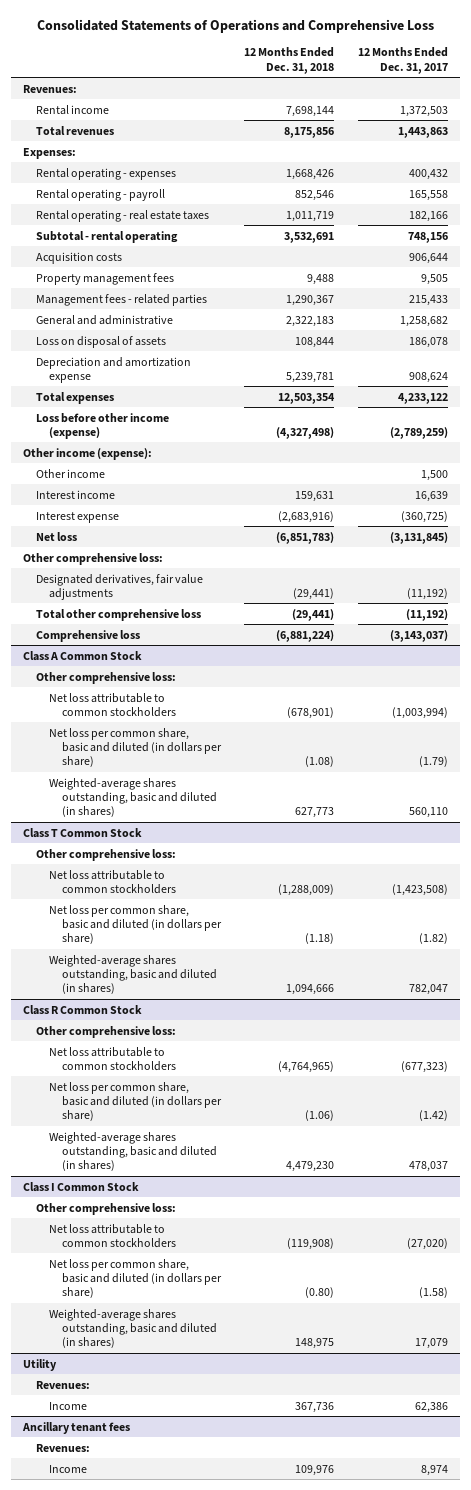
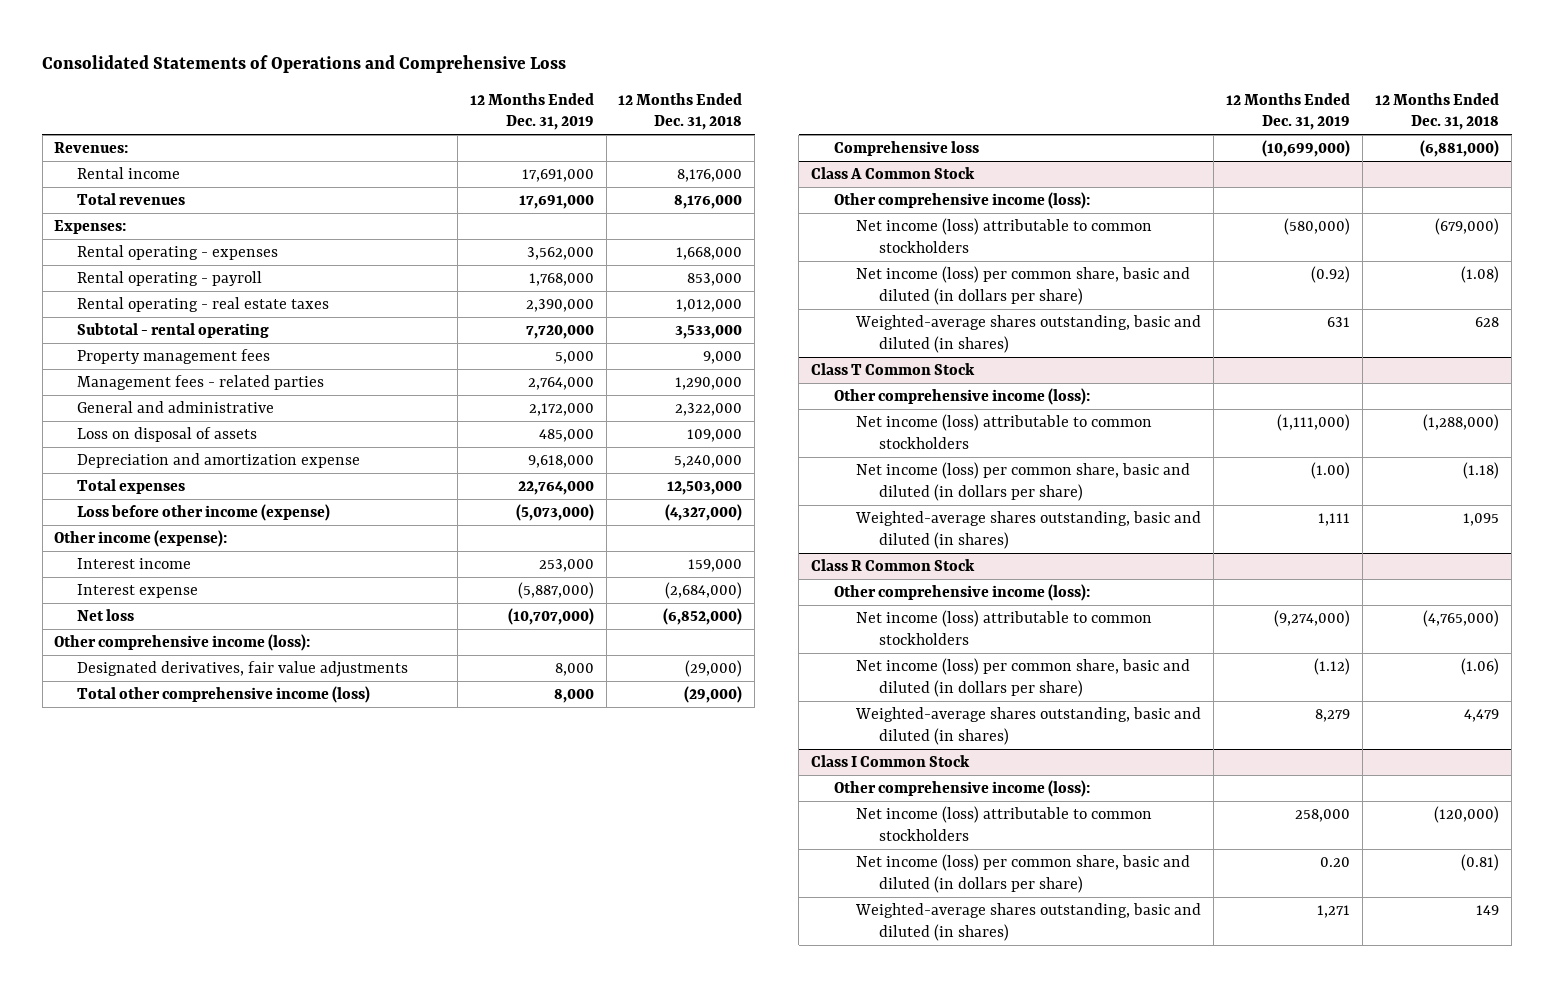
[358,47,449,74] 12 Months Ended Dec. 31, 2017 -> none
none -> [469,92,594,131] 12 Months Ended Dec. 31, 2019
[286,105,335,117] 7,698,144 -> [677,169,743,183] 8,176,000
[284,126,335,138] 8,175,856 -> [674,195,743,210] 8,176,000
[35,251,122,264] Acquisition costs -> none
[286,168,335,180] 1,668,426 -> [676,247,743,261] 1,668,000
[295,189,335,201] 852,546 -> [687,273,743,287] 853,000
[286,210,335,222] 1,011,719 -> [676,299,743,313] 1,012,000
[284,231,335,243] 3,532,691 -> [675,325,743,340] 3,533,000
[307,273,335,285] 9,488 -> [703,351,743,365] 9,000
[286,294,335,306] 1,290,367 -> [675,377,743,391] 1,290,000
[286,315,335,327] 2,322,183 -> [675,403,743,417] 2,322,000
[295,336,335,348] 108,844 -> [687,429,743,443] 109,000
[286,371,335,383] 5,239,781 -> [674,455,743,469] 5,240,000
[278,392,336,404] 12,503,354 -> [667,481,743,496] 12,503,000
[276,426,335,439] (4,327,498) -> [665,504,743,522] (4,327,000)
[35,468,105,478] Other income -> none
[295,490,335,502] 159,631 -> [688,559,743,573] 159,000
[278,510,335,523] (2,683,916) -> [665,582,743,600] (2,684,000)
[276,531,335,544] (6,851,783) -> [663,608,743,626] (6,852,000)
[22,552,163,565] Other comprehensive loss: -> [54,634,311,652] Other comprehensive income (loss):
[293,587,335,600] (29,441) -> [685,660,743,678] (29,000)
[35,608,201,621] Total other comprehensive loss -> [77,686,371,704] Total other comprehensive income (loss)
[292,608,335,621] (29,441) -> [684,686,743,704] (29,000)
[276,629,335,642] (6,881,224) -> [1420,140,1500,158] (6,881,000)
[35,671,176,684] Other comprehensive loss: -> [833,192,1090,210] Other comprehensive income (loss):
[48,692,176,717] Net loss attributable to common stockholders -> [856,218,1153,253] Net income (loss) attributable to common stockholders
[287,706,335,719] (678,901) -> [1435,218,1500,236] (679,000)
[48,727,222,768] Net loss per common share, basic and diluted (in dollars per share) -> [856,266,1191,305] Net income (loss) per common share, basic and diluted (in dollars per share)
[295,807,335,819] 627,773 -> [1475,317,1500,328] 628
[35,848,176,861] Other comprehensive loss: -> [833,388,1090,406] Other comprehensive income (loss):
[48,869,176,894] Net loss attributable to common stockholders -> [856,414,1153,449] Net income (loss) attributable to common stockholders
[278,883,335,896] (1,288,009) -> [1423,414,1500,432] (1,288,000)
[48,904,222,945] Net loss per common share, basic and diluted (in dollars per share) -> [856,462,1191,501] Net income (loss) per common share, basic and diluted (in dollars per share)
[286,984,335,996] 1,094,666 -> [1463,513,1500,527] 1,095
[35,1025,176,1038] Other comprehensive loss: -> [833,584,1090,602] Other comprehensive income (loss):
[48,1046,176,1071] Net loss attributable to common stockholders -> [856,610,1153,645] Net income (loss) attributable to common stockholders
[278,1060,335,1073] (4,764,965) -> [1423,610,1500,628] (4,765,000)
[48,1081,222,1122] Net loss per common share, basic and diluted (in dollars per share) -> [856,658,1191,697] Net income (loss) per common share, basic and diluted (in dollars per share)
[286,1161,335,1173] 4,479,230 -> [1464,709,1500,723] 4,479
[22,1358,57,1371] Utility -> none
[35,1380,90,1389] Revenues: -> none
[48,1401,87,1410] Income -> none
[21,1421,130,1434] Ancillary tenant fees -> none
[35,1443,90,1452] Revenues: -> none
[48,1464,87,1473] Income -> none
[35,1202,176,1215] Other comprehensive loss: -> [833,780,1090,798] Other comprehensive income (loss):
[48,1223,176,1248] Net loss attributable to common stockholders -> [856,806,1153,841] Net income (loss) attributable to common stockholders
[287,1237,335,1250] (119,908) -> [1434,806,1500,824] (120,000)
[48,1258,222,1299] Net loss per common share, basic and diluted (in dollars per share) -> [856,854,1191,893] Net income (loss) per common share, basic and diluted (in dollars per share)
[305,1287,335,1299] (0.80) -> [1461,854,1500,872] (0.81)
[295,1338,335,1350] 148,975 -> [1476,905,1500,916] 149

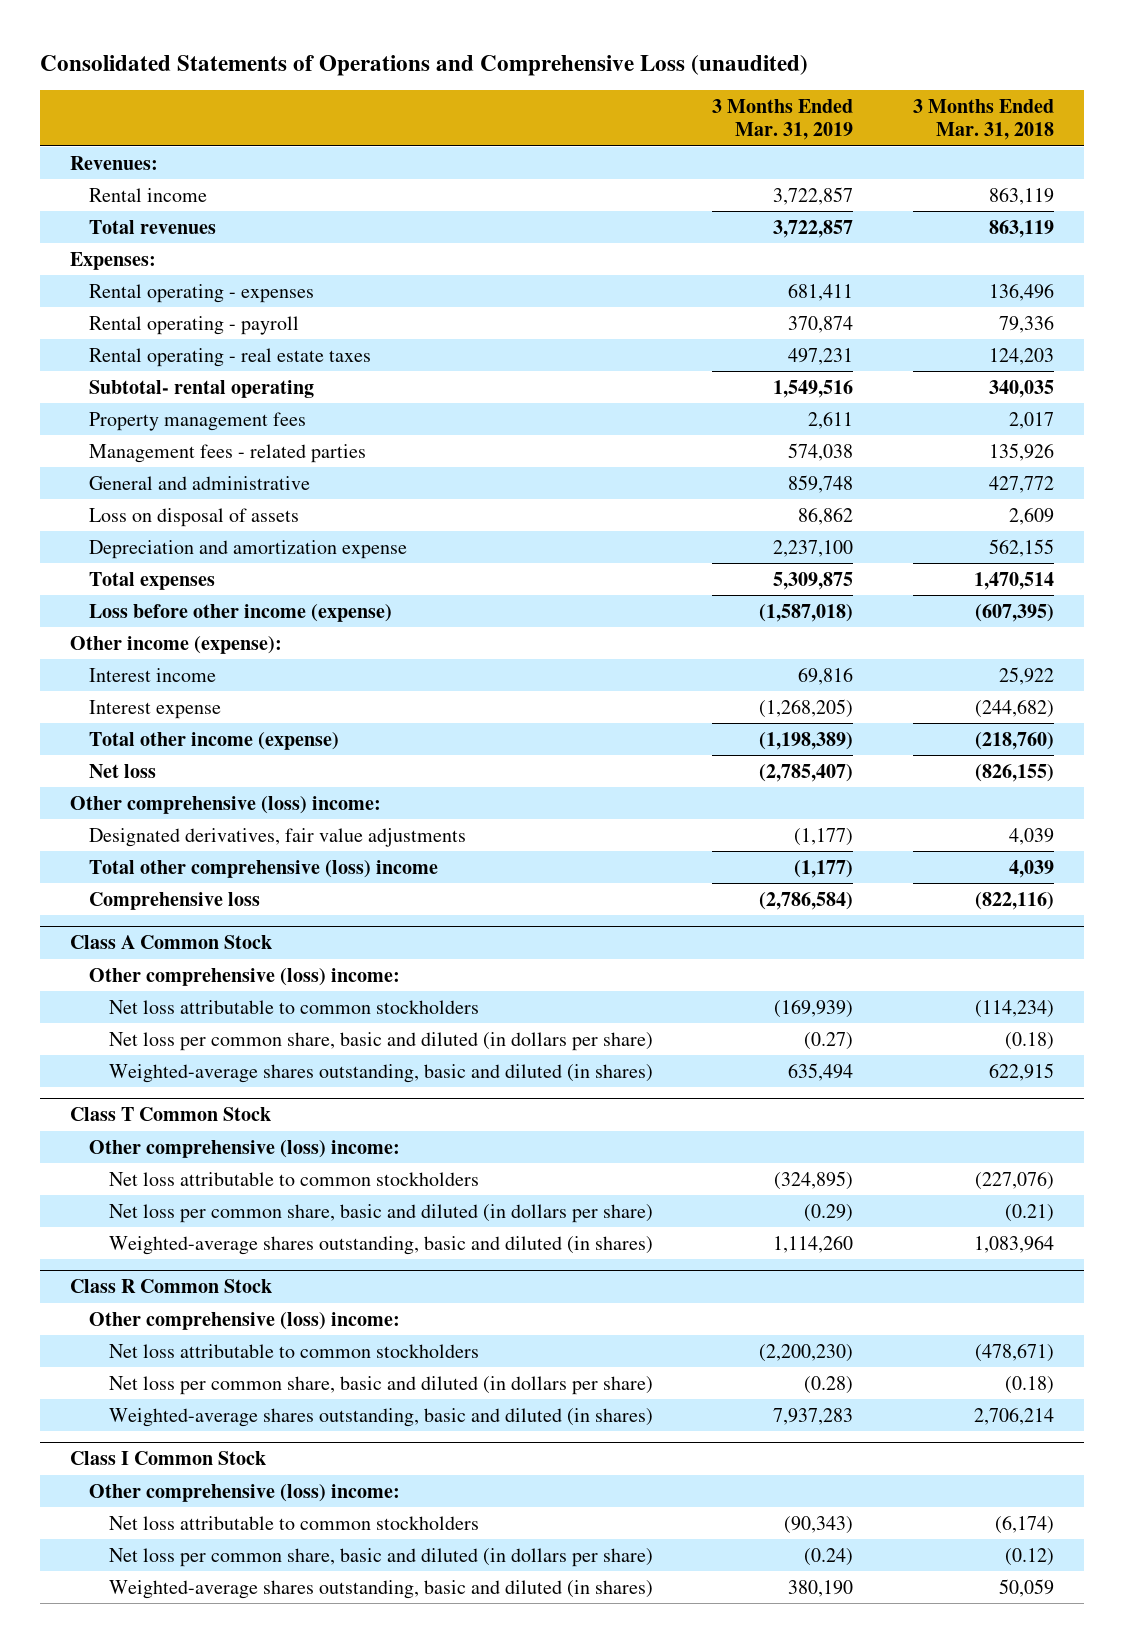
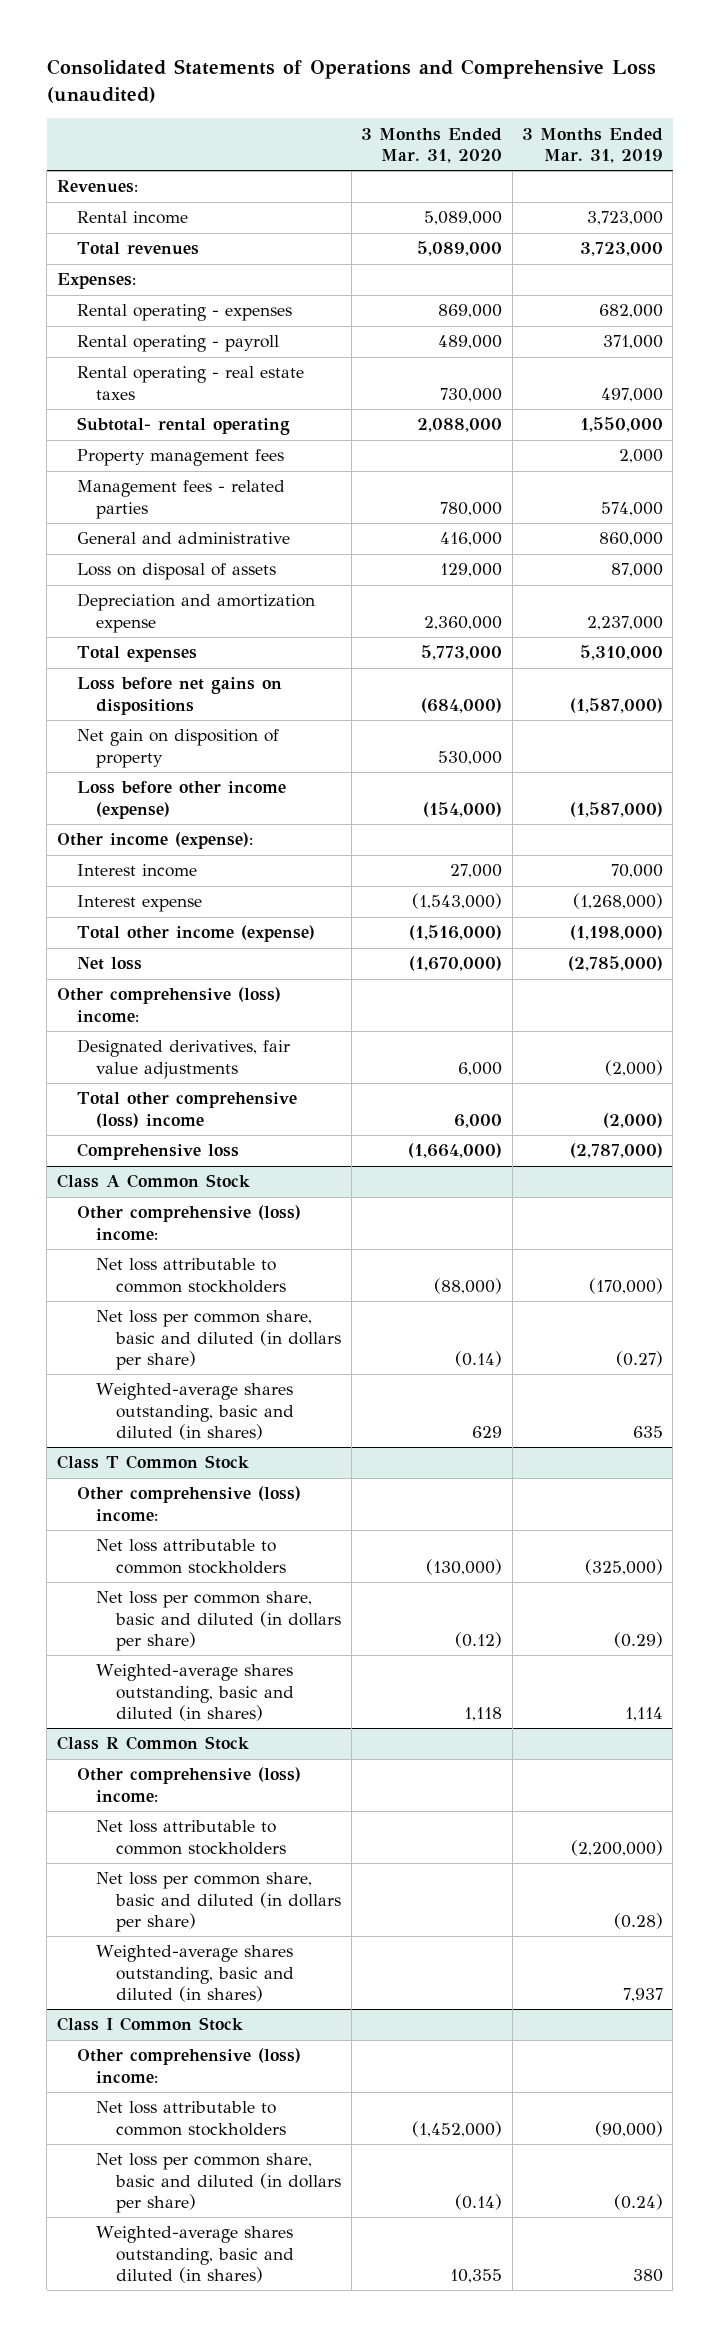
[912,99,1054,141] 3 Months Ended Mar. 31, 2018 -> none
none -> [361,127,503,163] 3 Months Ended Mar. 31, 2020
[773,186,854,205] 3,722,857 -> [586,211,663,226] 3,723,000
[773,219,854,238] 3,722,857 -> [579,242,663,257] 3,723,000
[788,282,854,301] 681,411 -> [598,304,663,319] 682,000
[788,315,854,333] 370,874 -> [602,335,663,350] 371,000
[788,347,854,365] 497,231 -> [600,387,663,402] 497,000
[773,379,854,398] 1,549,516 -> [579,417,663,433] 1,550,000
[808,410,854,429] 2,611 -> [618,449,663,464] 2,000
[788,442,854,461] 574,038 -> [600,501,663,516] 574,000
[788,474,854,493] 859,748 -> [598,532,663,547] 860,000
[798,506,854,525] 86,862 -> [610,563,663,578] 87,000
[773,539,854,557] 2,237,100 -> [586,615,663,630] 2,237,000
[773,571,854,590] 5,309,875 -> [579,645,663,661] 5,310,000
none -> [76,677,282,715] Loss before net gains on dispositions
none -> [76,729,279,768] Net gain on disposition of property
[759,603,854,622] (1,587,018) -> [569,801,663,817] (1,587,000)
[798,666,854,685] 69,816 -> [610,864,663,879] 70,000
[759,698,854,718] (1,268,205) -> [572,893,663,910] (1,268,000)
[759,731,854,750] (1,198,389) -> [569,925,663,941] (1,198,000)
[759,763,854,782] (2,785,407) -> [567,956,663,972] (2,785,000)
[794,827,854,846] (1,177) -> [604,1059,663,1076] (2,000)
[794,859,854,878] (1,177) -> [602,1112,663,1128] (2,000)
[759,891,854,910] (2,786,584) -> [569,1143,663,1159] (2,787,000)
[774,998,854,1018] (169,939) -> [588,1277,663,1294] (170,000)
[788,1062,854,1081] 635,494 -> [632,1425,663,1438] 635
[774,1170,854,1190] (324,895) -> [584,1558,663,1575] (325,000)
[773,1234,854,1253] 1,114,260 -> [624,1706,663,1721] 1,114
[759,1343,854,1362] (2,200,230) -> [570,1839,663,1856] (2,200,000)
[773,1407,854,1425] 7,937,283 -> [622,1987,663,2002] 7,937
[784,1515,854,1534] (90,343) -> [594,2120,663,2137] (90,000)
[788,1579,854,1597] 380,190 -> [632,2268,663,2282] 380

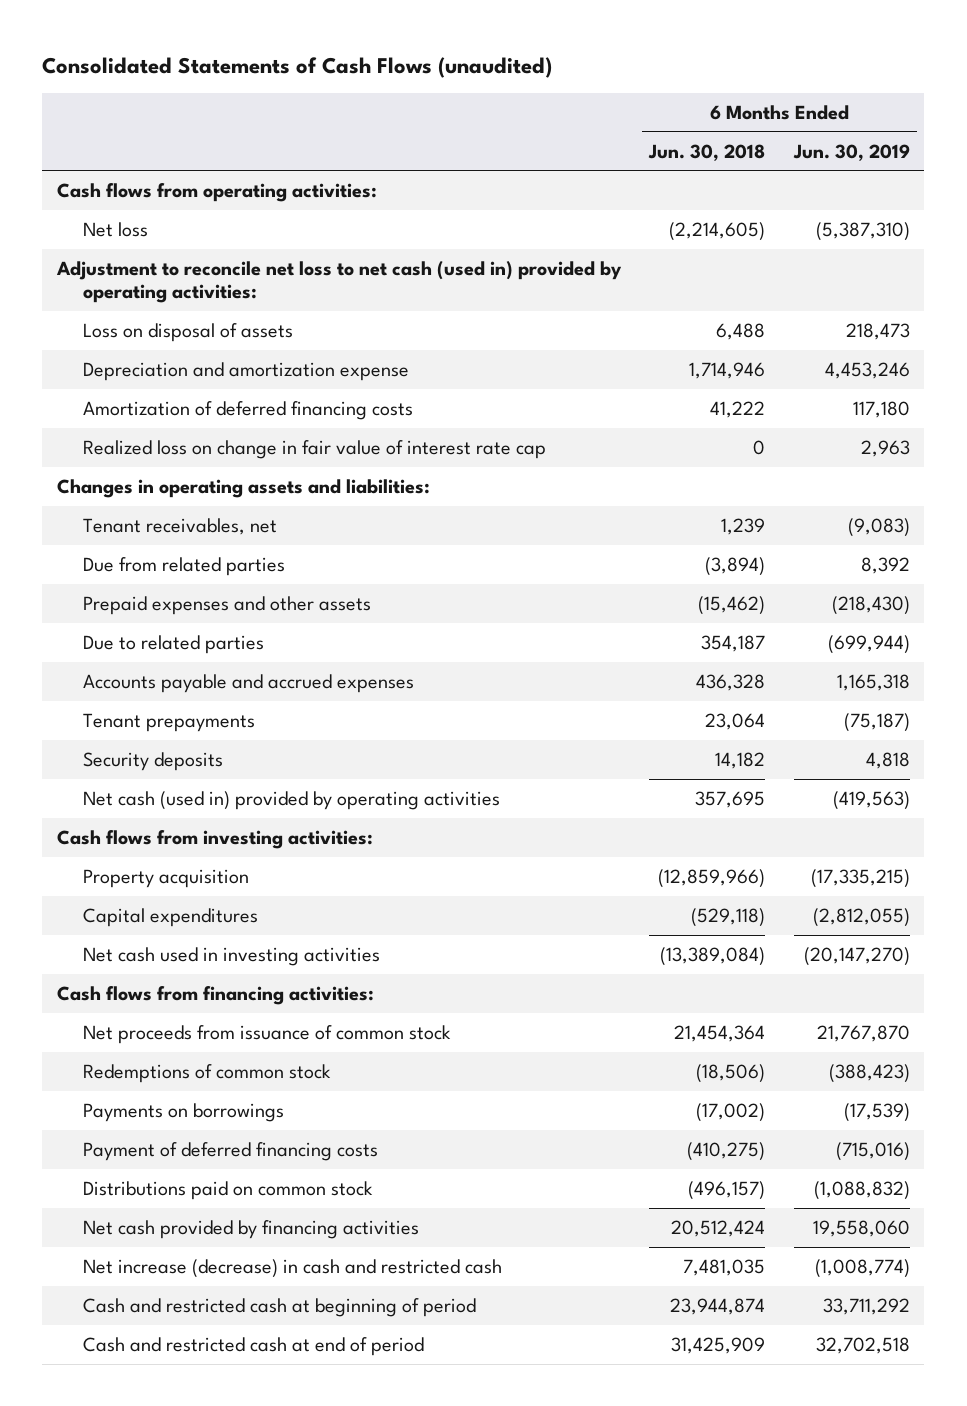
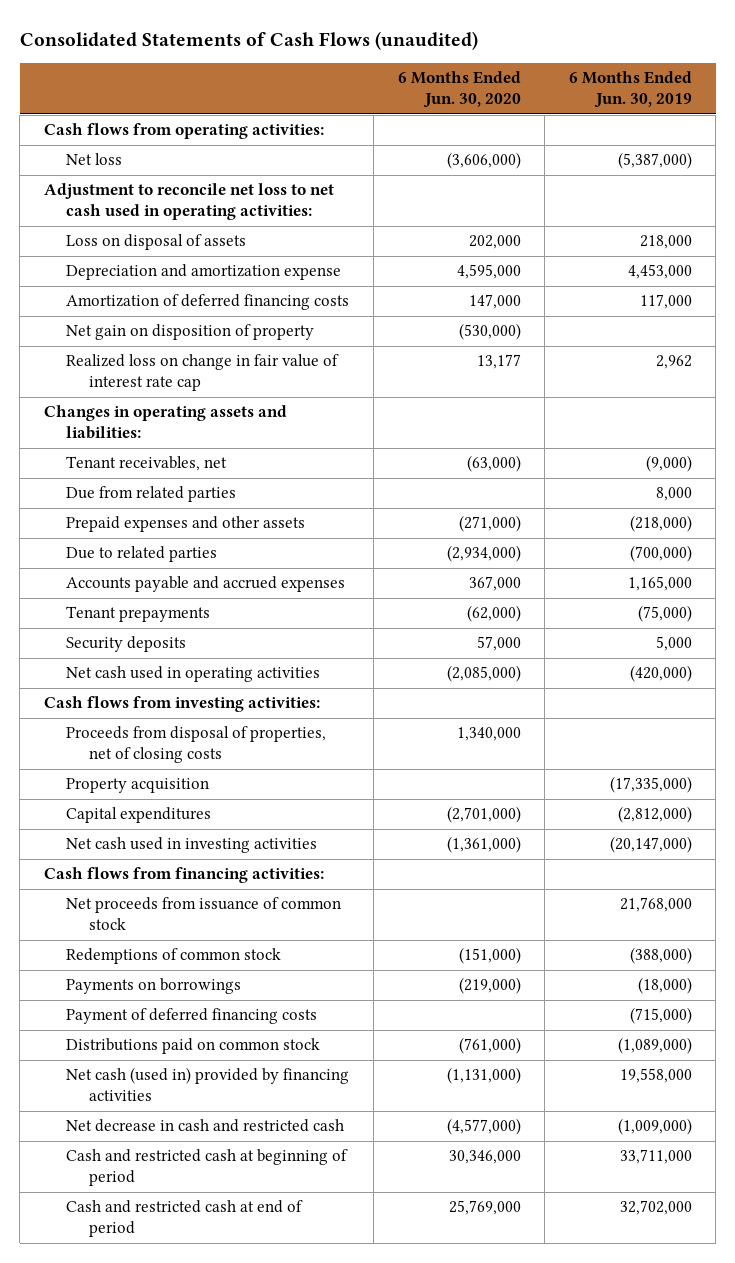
[648,143,766,161] Jun. 30, 2018 -> none
none -> [397,71,521,109] 6 Months Ended Jun. 30, 2020
[816,221,911,241] (5,387,310) -> [617,152,692,170] (5,387,000)
[55,260,622,303] Adjustment to reconcile net loss to net cash (used in) provided by operating activities: -> [43,183,334,221] Adjustment to reconcile net loss to net cash used in operating activities:
[846,322,911,340] 218,473 -> [639,235,692,250] 218,000
[825,361,911,379] 4,453,246 -> [627,264,692,280] 4,453,000
[853,400,911,418] 117,180 -> [639,294,692,310] 117,000
none -> [66,324,315,341] Net gain on disposition of property
[861,439,911,457] 2,963 -> [655,355,692,370] 2,962
[848,517,911,537] (9,083) -> [645,455,692,473] (9,000)
[861,556,911,574] 8,392 -> [655,487,692,502] 8,000
[832,595,911,615] (218,430) -> [629,515,692,533] (218,000)
[828,634,911,654] (699,944) -> [629,545,692,563] (700,000)
[837,673,911,691] 1,165,318 -> [627,576,692,592] 1,165,000
[844,712,911,732] (75,187) -> [637,605,692,623] (75,000)
[866,751,911,769] 4,818 -> [655,636,692,652] 5,000
[83,790,501,810] Net cash (used in) provided by operating activities -> [66,666,321,683] Net cash used in operating activities
[833,790,911,810] (419,563) -> [629,665,692,683] (420,000)
none -> [66,726,327,764] Proceeds from disposal of properties, net of closing costs
[811,868,911,888] (17,335,215) -> [609,776,692,794] (17,335,000)
[813,907,911,927] (2,812,055) -> [617,806,692,824] (2,812,000)
[804,946,911,966] (20,147,270) -> [609,836,692,854] (20,147,000)
[817,1024,911,1042] 21,767,870 -> [619,897,692,913] 21,768,000
[829,1063,911,1083] (388,423) -> [629,947,692,965] (388,000)
[844,1102,911,1122] (17,539) -> [637,977,692,995] (18,000)
[836,1141,911,1161] (715,016) -> [629,1007,692,1025] (715,000)
[814,1180,911,1200] (1,088,832) -> [617,1037,692,1055] (1,089,000)
[83,1219,420,1239] Net cash provided by financing activities -> [66,1067,350,1102] Net cash (used in) provided by financing activities
[813,1219,911,1237] 19,558,060 -> [619,1068,692,1084] 19,558,000
[83,1258,503,1278] Net increase (decrease) in cash and restricted cash -> [66,1119,345,1133] Net decrease in cash and restricted cash
[815,1258,911,1278] (1,008,774) -> [617,1118,692,1136] (1,009,000)
[823,1297,911,1315] 33,711,292 -> [619,1149,692,1165] 33,711,000
[816,1336,911,1354] 32,702,518 -> [619,1200,692,1216] 32,702,000

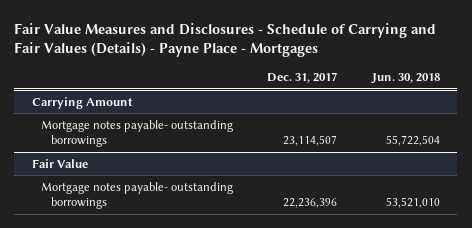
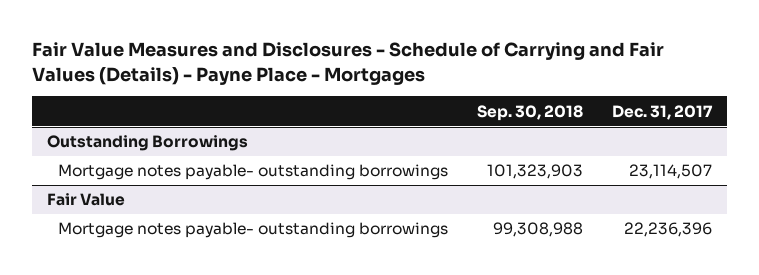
[370,73,440,85] Jun. 30, 2018 -> none
none -> [477,104,584,121] Sep. 30, 2018
[31,96,133,109] Carrying Amount -> [46,135,248,152] Outstanding Borrowings

